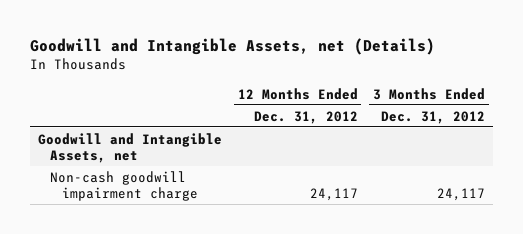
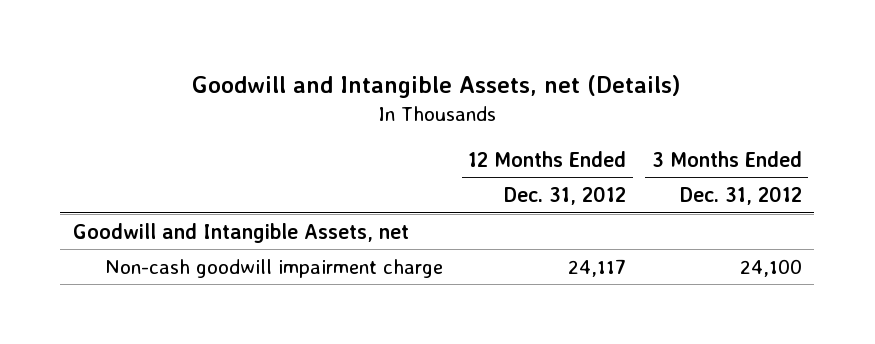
[437,187,486,201] 24,117 -> [739,258,802,277] 24,100

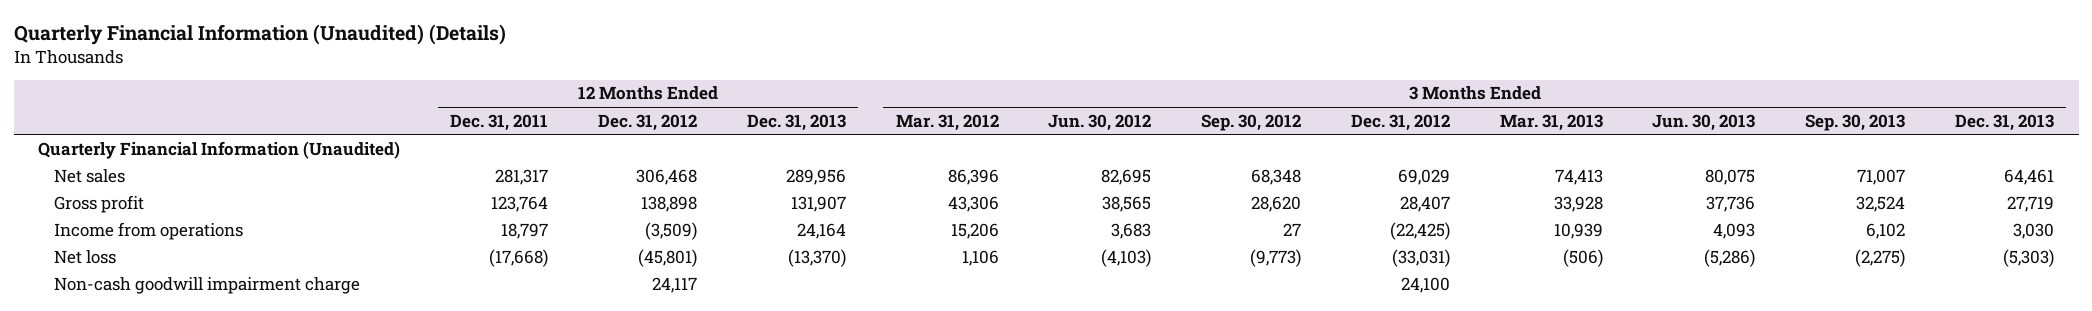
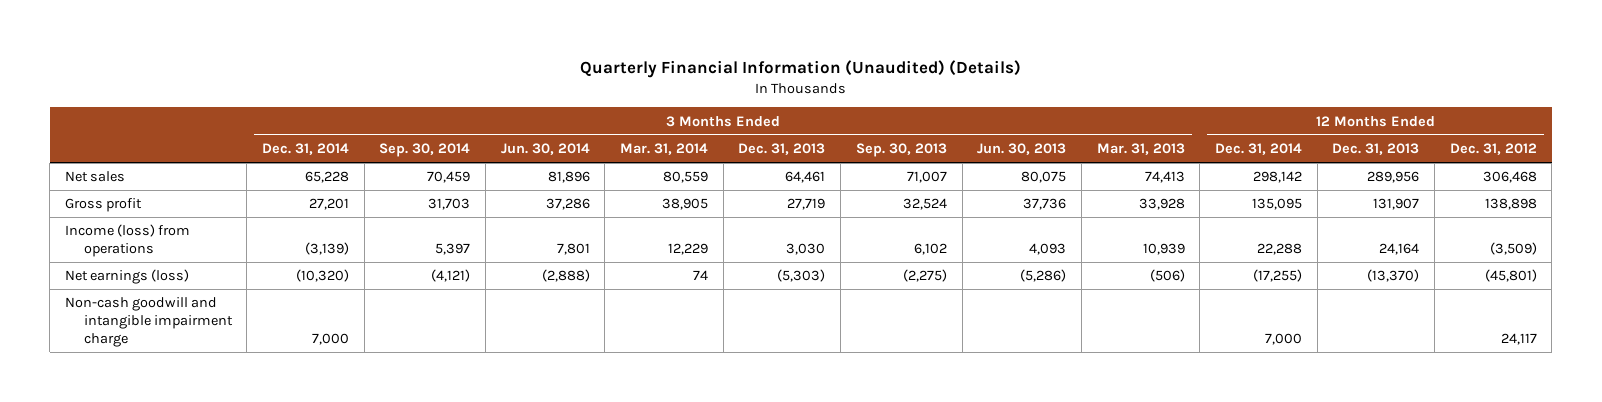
[450,113,549,131] Dec. 31, 2011 -> none
[895,113,999,131] Mar. 31, 2012 -> none
[1048,113,1152,131] Jun. 30, 2012 -> none
[1201,113,1302,131] Sep. 30, 2012 -> none
[1350,113,1450,131] Dec. 31, 2012 -> none
none -> [261,143,349,156] Dec. 31, 2014
none -> [379,143,471,158] Sep. 30, 2014
none -> [500,143,590,156] Jun. 30, 2014
none -> [620,143,709,156] Mar. 31, 2014
none -> [1214,143,1302,156] Dec. 31, 2014
[38,140,401,159] Quarterly Financial Information (Unaudited) -> none
[54,221,244,240] Income from operations -> [65,224,191,258] Income (loss) from operations
[54,249,117,264] Net loss -> [65,269,190,285] Net earnings (loss)
[54,276,361,294] Non-cash goodwill impairment charge -> [65,297,233,347] Non-cash goodwill and intangible impairment charge

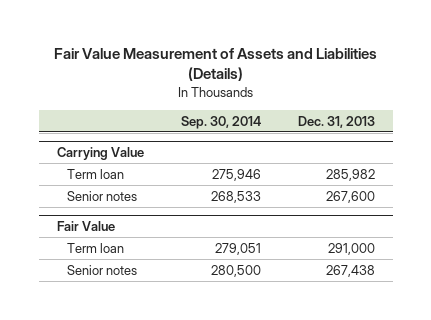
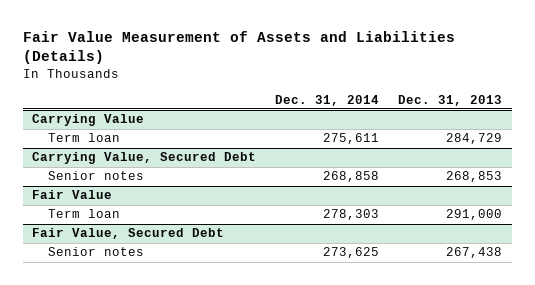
[180,115,261,129] Sep. 30, 2014 -> none
none -> [275,94,380,106] Dec. 31, 2014
[325,168,375,181] 285,982 -> [446,133,503,145] 284,729
none -> [32,152,257,165] Carrying Value, Secured Debt
[325,190,375,203] 267,600 -> [446,171,503,183] 268,853
none -> [32,228,225,240] Fair Value, Secured Debt

